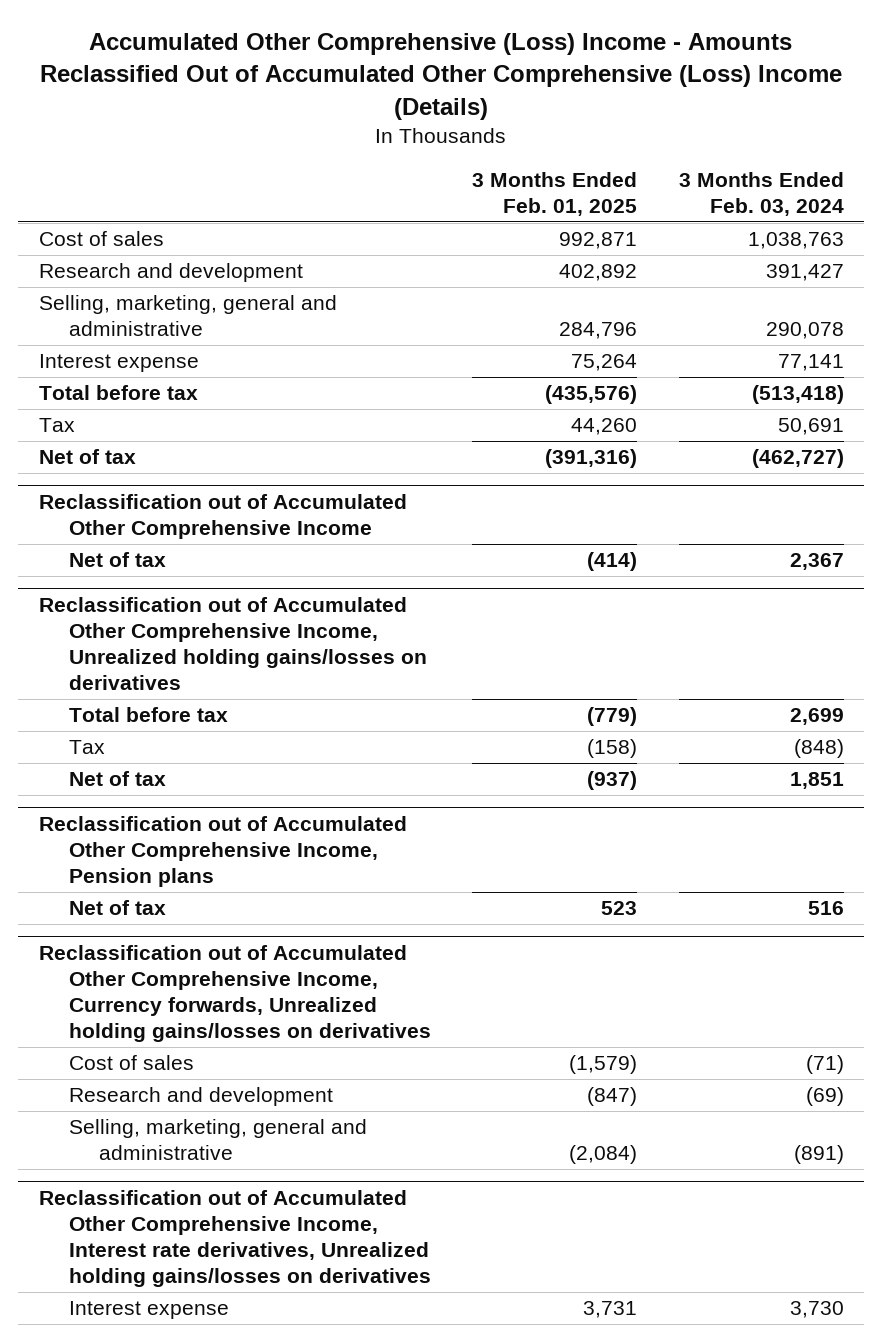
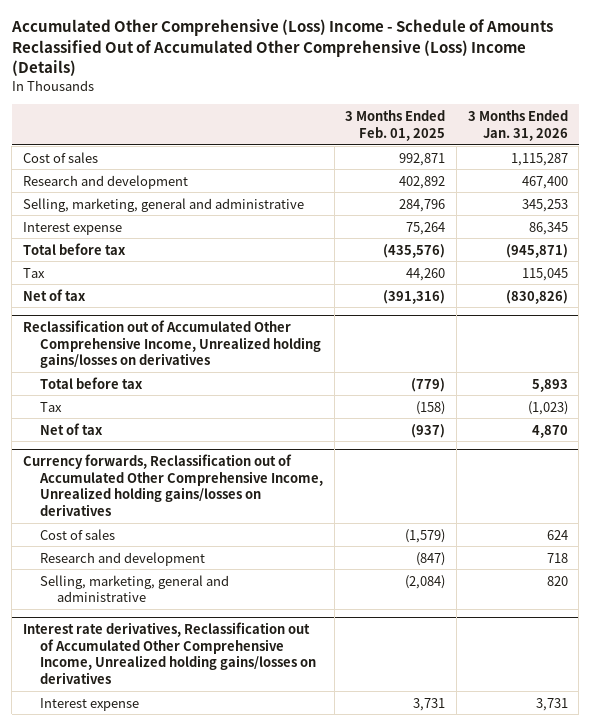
[40,33,843,120] Accumulated Other Comprehensive (Loss) Income - Amounts Reclassified Out of Accumulated Other Comprehensive (Loss) Income (Details) -> [10,19,553,77] Accumulated Other Comprehensive (Loss) Income - Schedule of Amounts Reclassified Out of Accumulated Other Comprehensive (Loss) Income (Details)
[678,172,844,216] 3 Months Ended Feb. 03, 2024 -> none
none -> [467,109,568,141] 3 Months Ended Jan. 31, 2026
[38,494,407,540] Reclassification out of Accumulated Other Comprehensive Income -> none
[68,552,166,568] Net of tax -> none
[38,816,407,888] Reclassification out of Accumulated Other Comprehensive Income, Pension plans -> none
[68,900,166,916] Net of tax -> none
[38,945,431,1043] Reclassification out of Accumulated Other Comprehensive Income, Currency forwards, Unrealized holding gains/losses on derivatives -> [22,453,323,517] Currency forwards, Reclassification out of Accumulated Other Comprehensive Income, Unrealized holding gains/losses on derivatives
[38,1190,431,1288] Reclassification out of Accumulated Other Comprehensive Income, Interest rate derivatives, Unrealized holding gains/losses on derivatives -> [22,621,316,685] Interest rate derivatives, Reclassification out of Accumulated Other Comprehensive Income, Unrealized holding gains/losses on derivatives

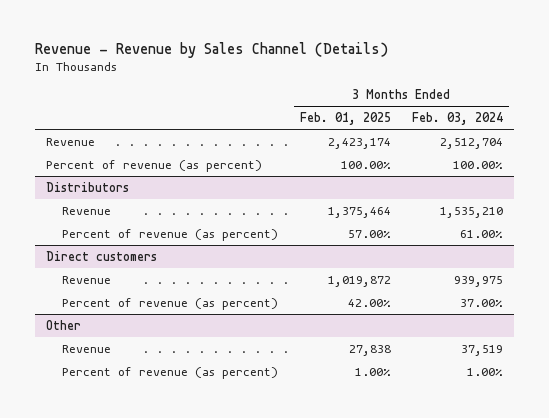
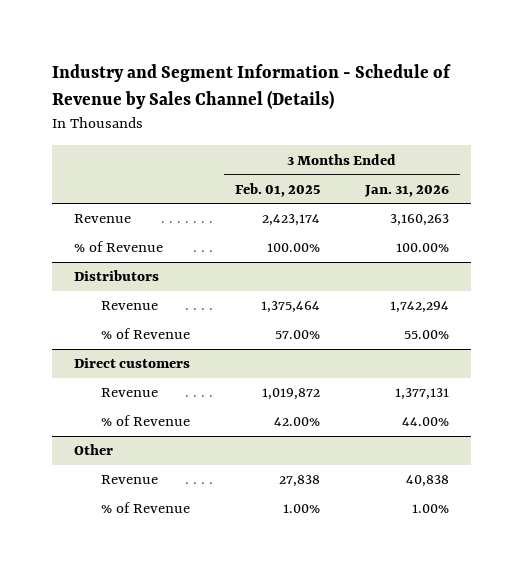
[34,42,388,59] Revenue - Revenue by Sales Channel (Details) -> [51,64,451,109] Industry and Segment Information - Schedule of Revenue by Sales Channel (Details)
[412,112,504,126] Feb. 03, 2024 -> none
none -> [363,184,449,197] Jan. 31, 2026
[45,159,262,172] Percent of revenue (as percent) -> [74,241,164,253] % of Revenue
[62,228,279,241] Percent of revenue (as percent) -> [101,328,191,340] % of Revenue
[62,297,279,310] Percent of revenue (as percent) -> [101,415,191,427] % of Revenue
[62,366,279,379] Percent of revenue (as percent) -> [101,502,191,514] % of Revenue

